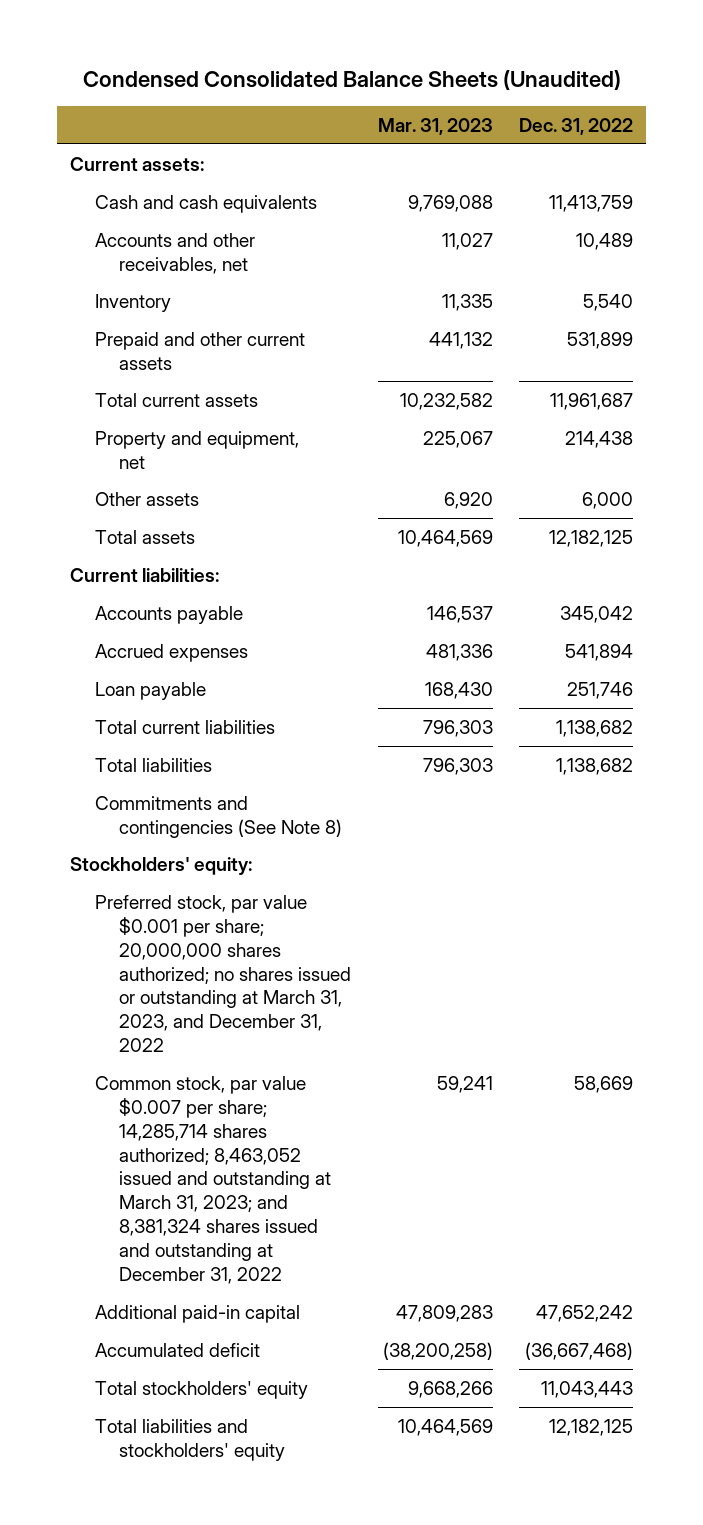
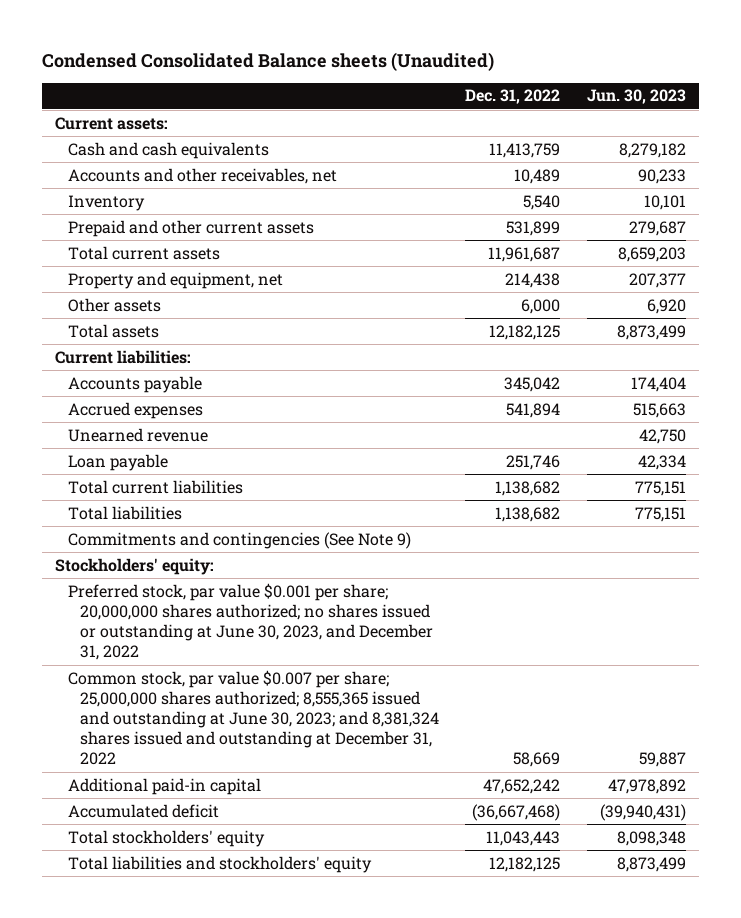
[82,69,621,90] Condensed Consolidated Balance Sheets (Unaudited) -> [42,51,495,71] Condensed Consolidated Balance sheets (Unaudited)
[377,117,493,135] Mar. 31, 2023 -> none
none -> [586,89,686,105] Jun. 30, 2023
none -> [67,427,208,442] Unearned revenue
[94,795,343,838] Commitments and contingencies (See Note 8) -> [67,531,411,549] Commitments and contingencies (See Note 9)
[94,894,352,1053] Preferred stock, par value $0.001 per share; 20,000,000 shares authorized; no shares issued or outstanding at March 31, 2023, and December 31, 2022 -> [67,582,433,661] Preferred stock, par value $0.001 per share; 20,000,000 shares authorized; no shares issued or outstanding at June 30, 2023, and December 31, 2022
[94,1075,332,1285] Common stock, par value $0.007 per share; 14,285,714 shares authorized; 8,463,052 issued and outstanding at March 31, 2023; and 8,381,324 shares issued and outstanding at December 31, 2022 -> [67,669,439,766] Common stock, par value $0.007 per share; 25,000,000 shares authorized; 8,555,365 issued and outstanding at June 30, 2023; and 8,381,324 shares issued and outstanding at December 31, 2022

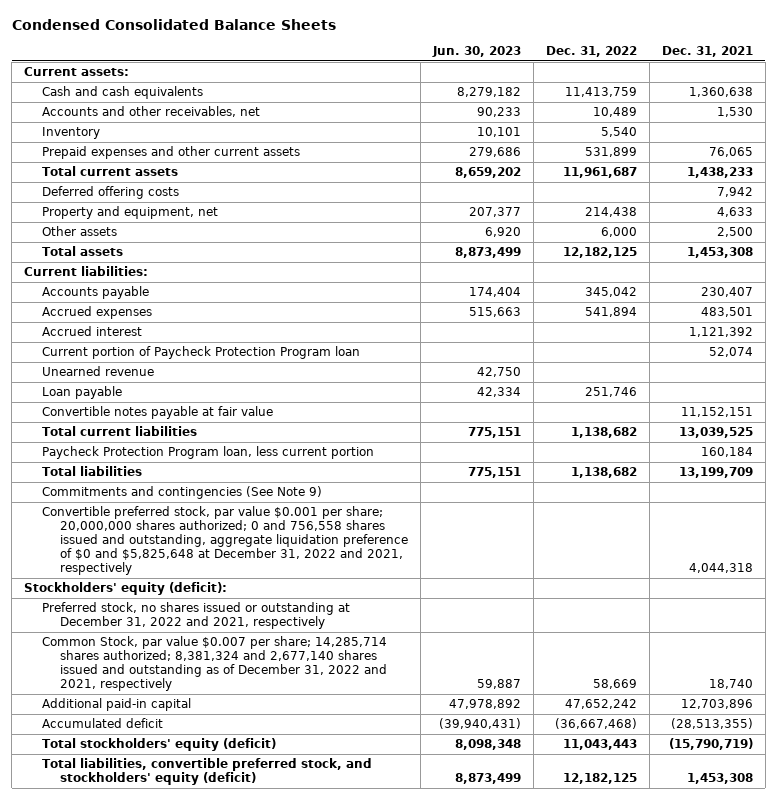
[42,51,495,71] Condensed Consolidated Balance sheets (Unaudited) -> [11,18,336,30] Condensed Consolidated Balance Sheets
none -> [661,46,753,58] Dec. 31, 2021
[67,219,314,237] Prepaid and other current assets -> [41,146,300,160] Prepaid expenses and other current assets
[628,220,686,236] 279,687 -> [468,147,521,158] 279,686
[617,246,686,262] 8,659,203 -> [454,167,521,179] 8,659,202
none -> [41,186,179,200] Deferred offering costs
none -> [41,326,142,337] Accrued interest
none -> [41,346,360,360] Current portion of Paycheck Protection Program loan
none -> [41,406,273,420] Convertible notes payable at fair value
none -> [41,446,374,460] Paycheck Protection Program loan, less current portion
none -> [41,506,408,576] Convertible preferred stock, par value $0.001 per share; 20,000,000 shares authorized; 0 and 756,558 shares issued and outstanding, aggregate liquidation preference of $0 and $5,825,648 at December 31, 2022 and 2021, respectively
[55,557,215,575] Stockholders' equity: -> [24,582,228,596] Stockholders' equity (deficit):
[67,582,433,661] Preferred stock, par value $0.001 per share; 20,000,000 shares authorized; no shares issued or outstanding at June 30, 2023, and December 31, 2022 -> [41,602,350,630] Preferred stock, no shares issued or outstanding at December 31, 2022 and 2021, respectively
[67,669,439,766] Common stock, par value $0.007 per share; 25,000,000 shares authorized; 8,555,365 issued and outstanding at June 30, 2023; and 8,381,324 shares issued and outstanding at December 31, 2022 -> [41,636,387,692] Common Stock, par value $0.007 per share; 14,285,714 shares authorized; 8,381,324 and 2,677,140 shares issued and outstanding as of December 31, 2022 and 2021, respectively
[67,829,265,847] Total stockholders' equity -> [41,738,276,752] Total stockholders' equity (deficit)
[67,855,372,873] Total liabilities and stockholders' equity -> [41,758,372,786] Total liabilities, convertible preferred stock, and stockholders' equity (deficit)

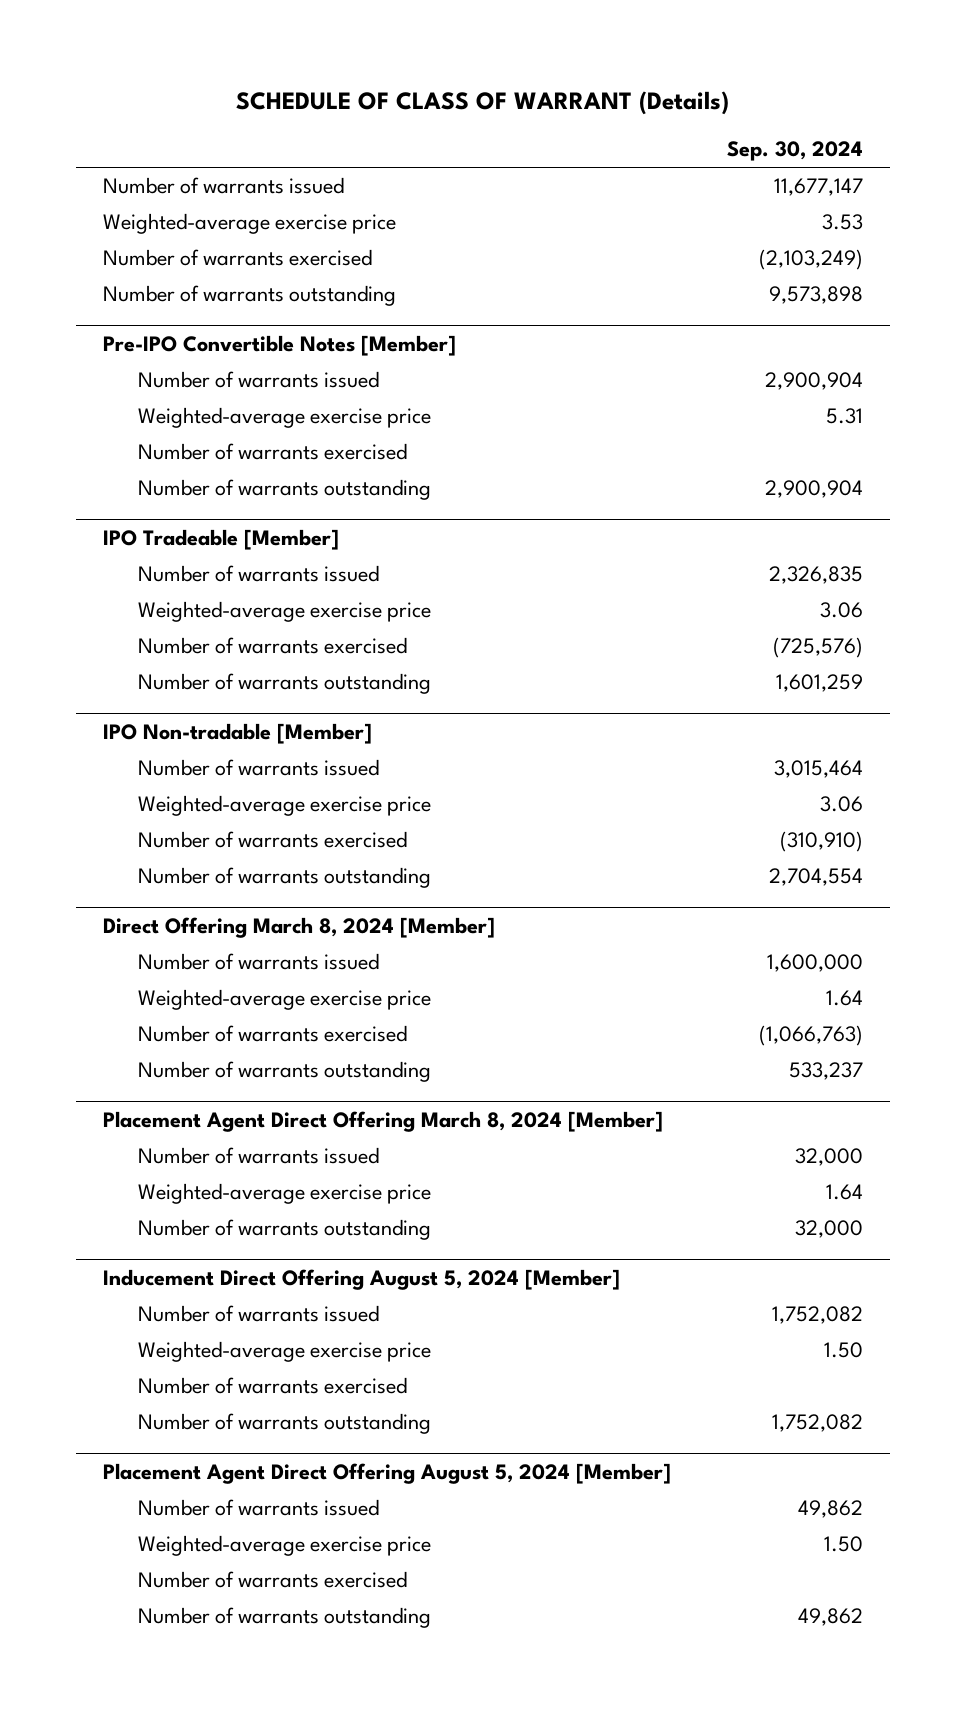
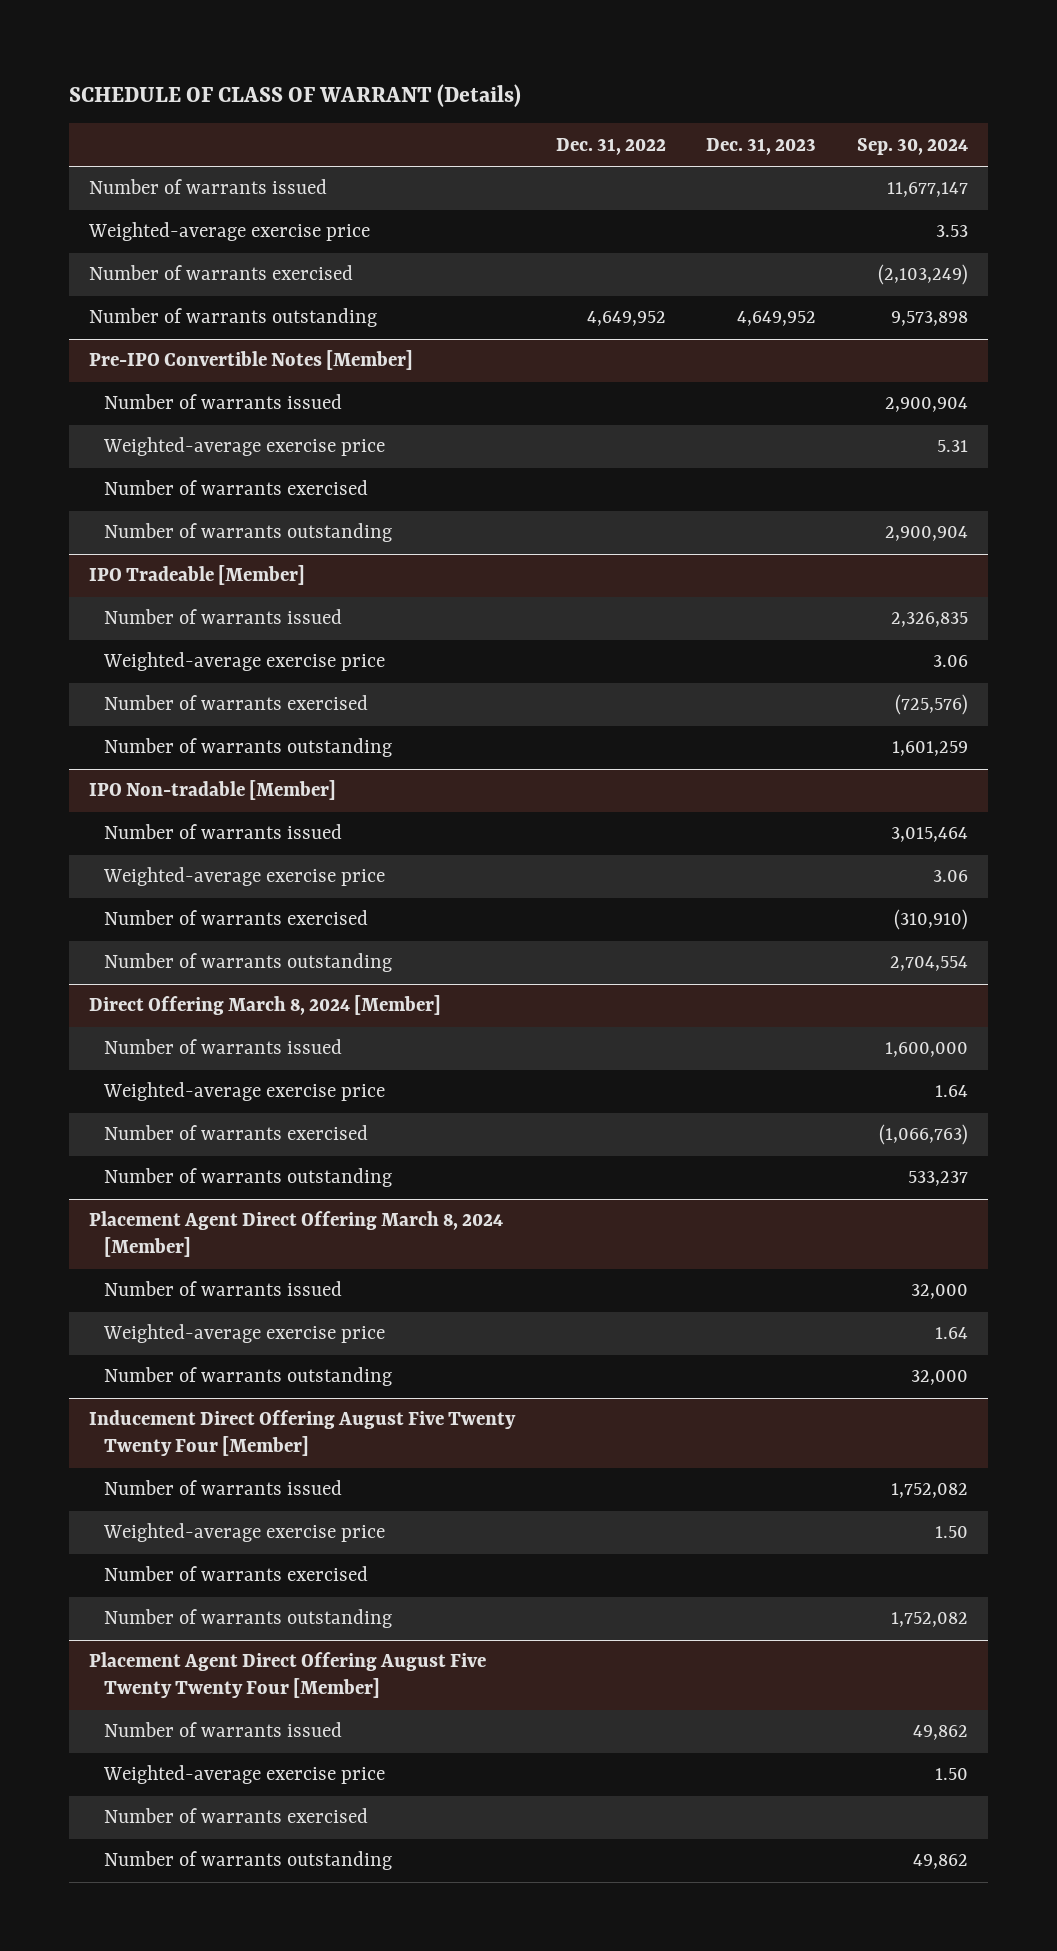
none -> [555,137,666,155] Dec. 31, 2022
none -> [706,137,817,155] Dec. 31, 2023
[103,1268,621,1290] Inducement Direct Offering August 5, 2024 [Member] -> [89,1410,517,1457] Inducement Direct Offering August Five Twenty Twenty Four [Member]
[103,1462,672,1484] Placement Agent Direct Offering August 5, 2024 [Member] -> [89,1652,487,1699] Placement Agent Direct Offering August Five Twenty Twenty Four [Member]

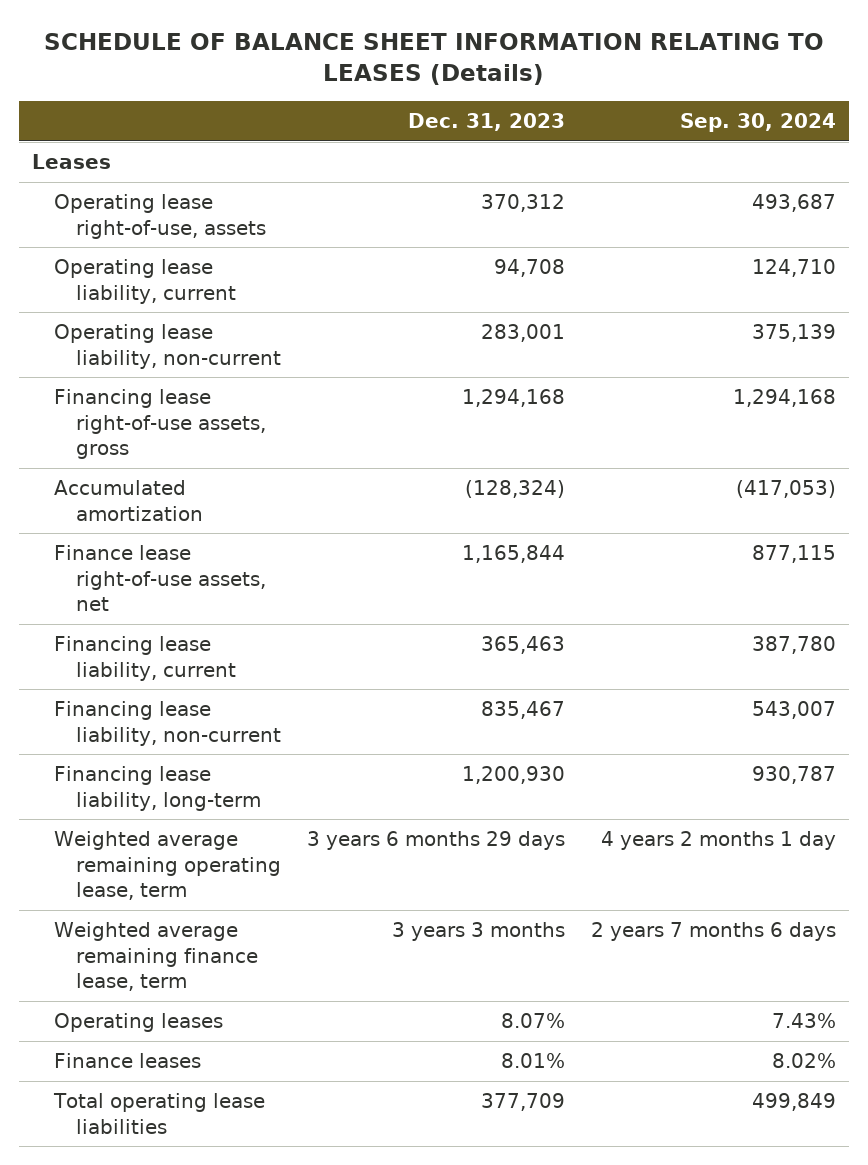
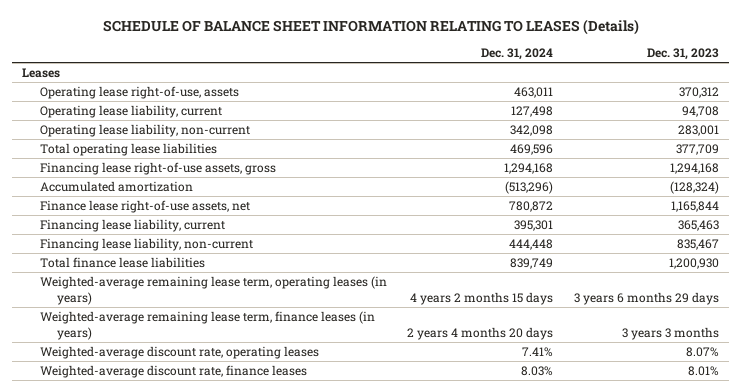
[680,113,837,133] Sep. 30, 2024 -> none
none -> [481,47,554,60] Dec. 31, 2024
[53,1093,266,1134] Total operating lease liabilities -> [39,142,217,156] Total operating lease liabilities
[54,766,262,811] Financing lease liability, long-term -> [39,256,205,268] Total finance lease liabilities
[54,831,282,901] Weighted average remaining operating lease, term -> [39,275,387,305] Weighted-average remaining lease term, operating leases (in years)
[54,922,259,992] Weighted average remaining finance lease, term -> [39,310,375,340] Weighted-average remaining lease term, finance leases (in years)
[54,1013,224,1033] Operating leases -> [39,345,319,359] Weighted-average discount rate, operating leases
[54,1053,202,1069] Finance leases -> [39,364,307,378] Weighted-average discount rate, finance leases

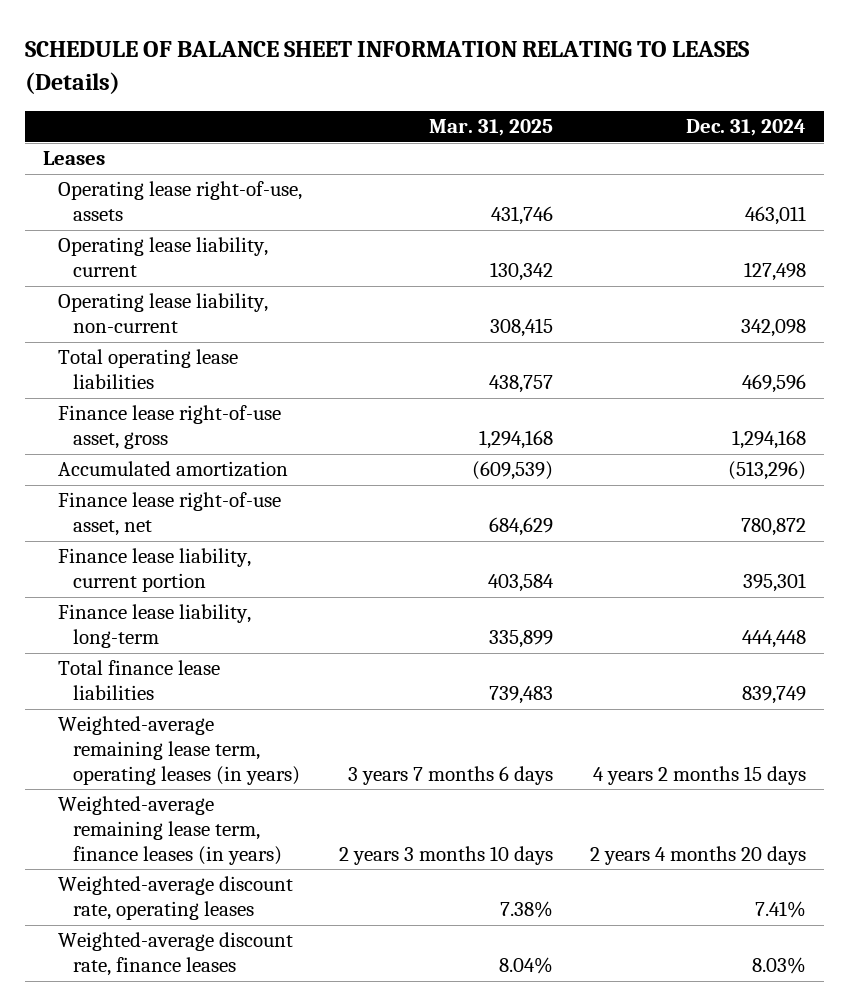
[646,47,719,60] Dec. 31, 2023 -> none
none -> [428,119,553,137] Mar. 31, 2025
[39,161,276,175] Financing lease right-of-use assets, gross -> [58,405,282,450] Finance lease right-of-use asset, gross
[39,199,250,213] Finance lease right-of-use assets, net -> [58,492,282,537] Finance lease right-of-use asset, net
[39,218,225,232] Financing lease liability, current -> [58,548,252,593] Finance lease liability, current portion
[39,237,253,251] Financing lease liability, non-current -> [58,604,252,649] Finance lease liability, long-term

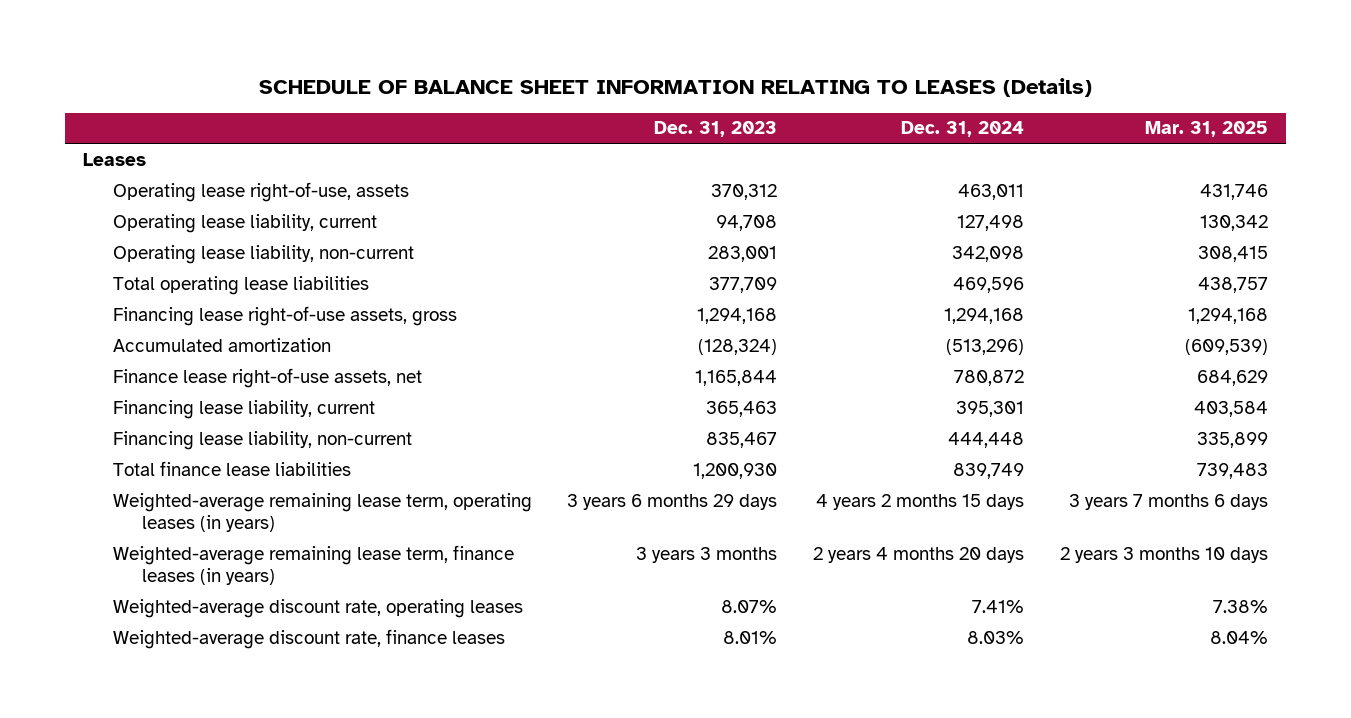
none -> [654,121,778,138] Dec. 31, 2023
[58,405,282,450] Finance lease right-of-use asset, gross -> [112,305,457,326] Financing lease right-of-use assets, gross
[58,492,282,537] Finance lease right-of-use asset, net -> [112,367,422,388] Finance lease right-of-use assets, net
[58,548,252,593] Finance lease liability, current portion -> [112,399,375,419] Financing lease liability, current
[58,604,252,649] Finance lease liability, long-term -> [112,430,412,450] Financing lease liability, non-current

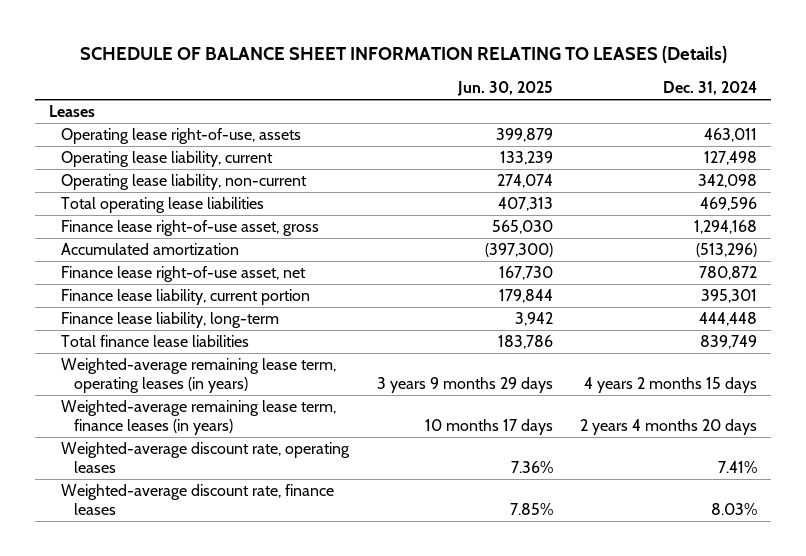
[654,121,778,138] Dec. 31, 2023 -> none
[1145,121,1269,138] Mar. 31, 2025 -> none
none -> [456,81,553,97] Jun. 30, 2025
[112,305,457,326] Financing lease right-of-use assets, gross -> [61,220,320,237] Finance lease right-of-use asset, gross
[112,367,422,388] Finance lease right-of-use assets, net -> [61,266,307,283] Finance lease right-of-use asset, net
[112,399,375,419] Financing lease liability, current -> [61,289,311,306] Finance lease liability, current portion
[112,430,412,450] Financing lease liability, non-current -> [61,312,280,329] Finance lease liability, long-term

